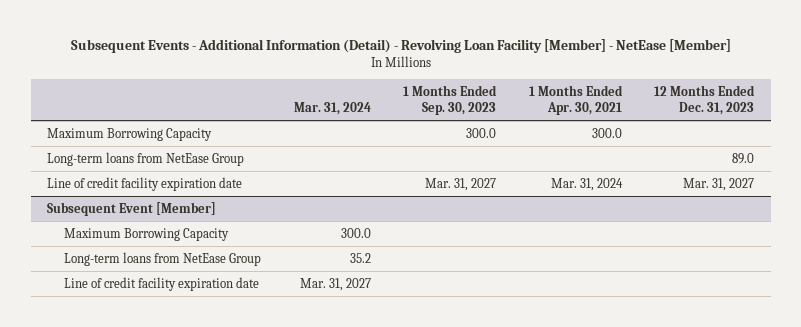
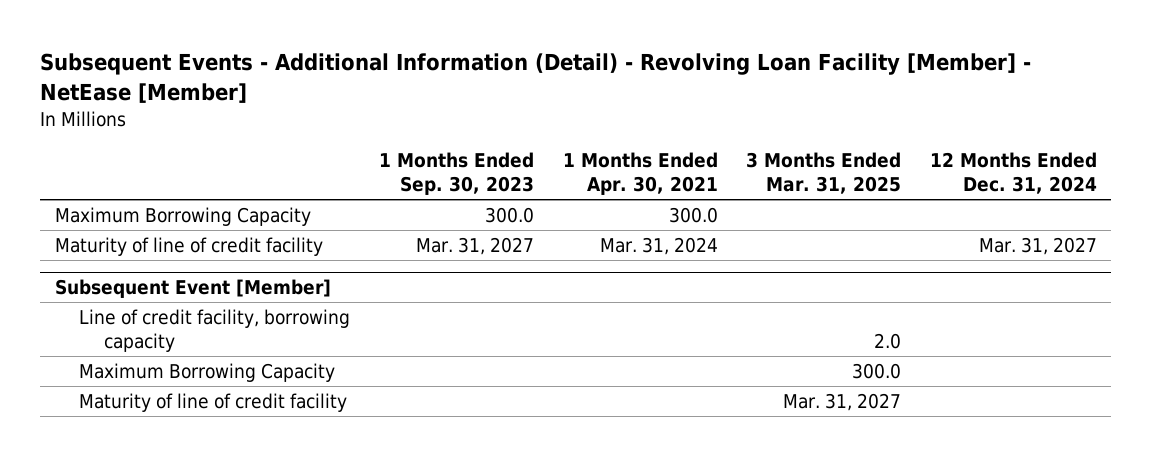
[293,101,371,115] Mar. 31, 2024 -> none
[654,84,756,115] 12 Months Ended Dec. 31, 2023 -> none
none -> [746,152,902,195] 3 Months Ended Mar. 31, 2025
none -> [929,152,1097,195] 12 Months Ended Dec. 31, 2024
[46,151,244,166] Long-term loans from NetEase Group -> none
[46,176,242,191] Line of credit facility expiration date -> [54,236,323,256] Maturity of line of credit facility
none -> [79,308,351,353] Line of credit facility, borrowing capacity
[64,251,262,266] Long-term loans from NetEase Group -> none
[64,276,260,291] Line of credit facility expiration date -> [79,392,348,412] Maturity of line of credit facility

